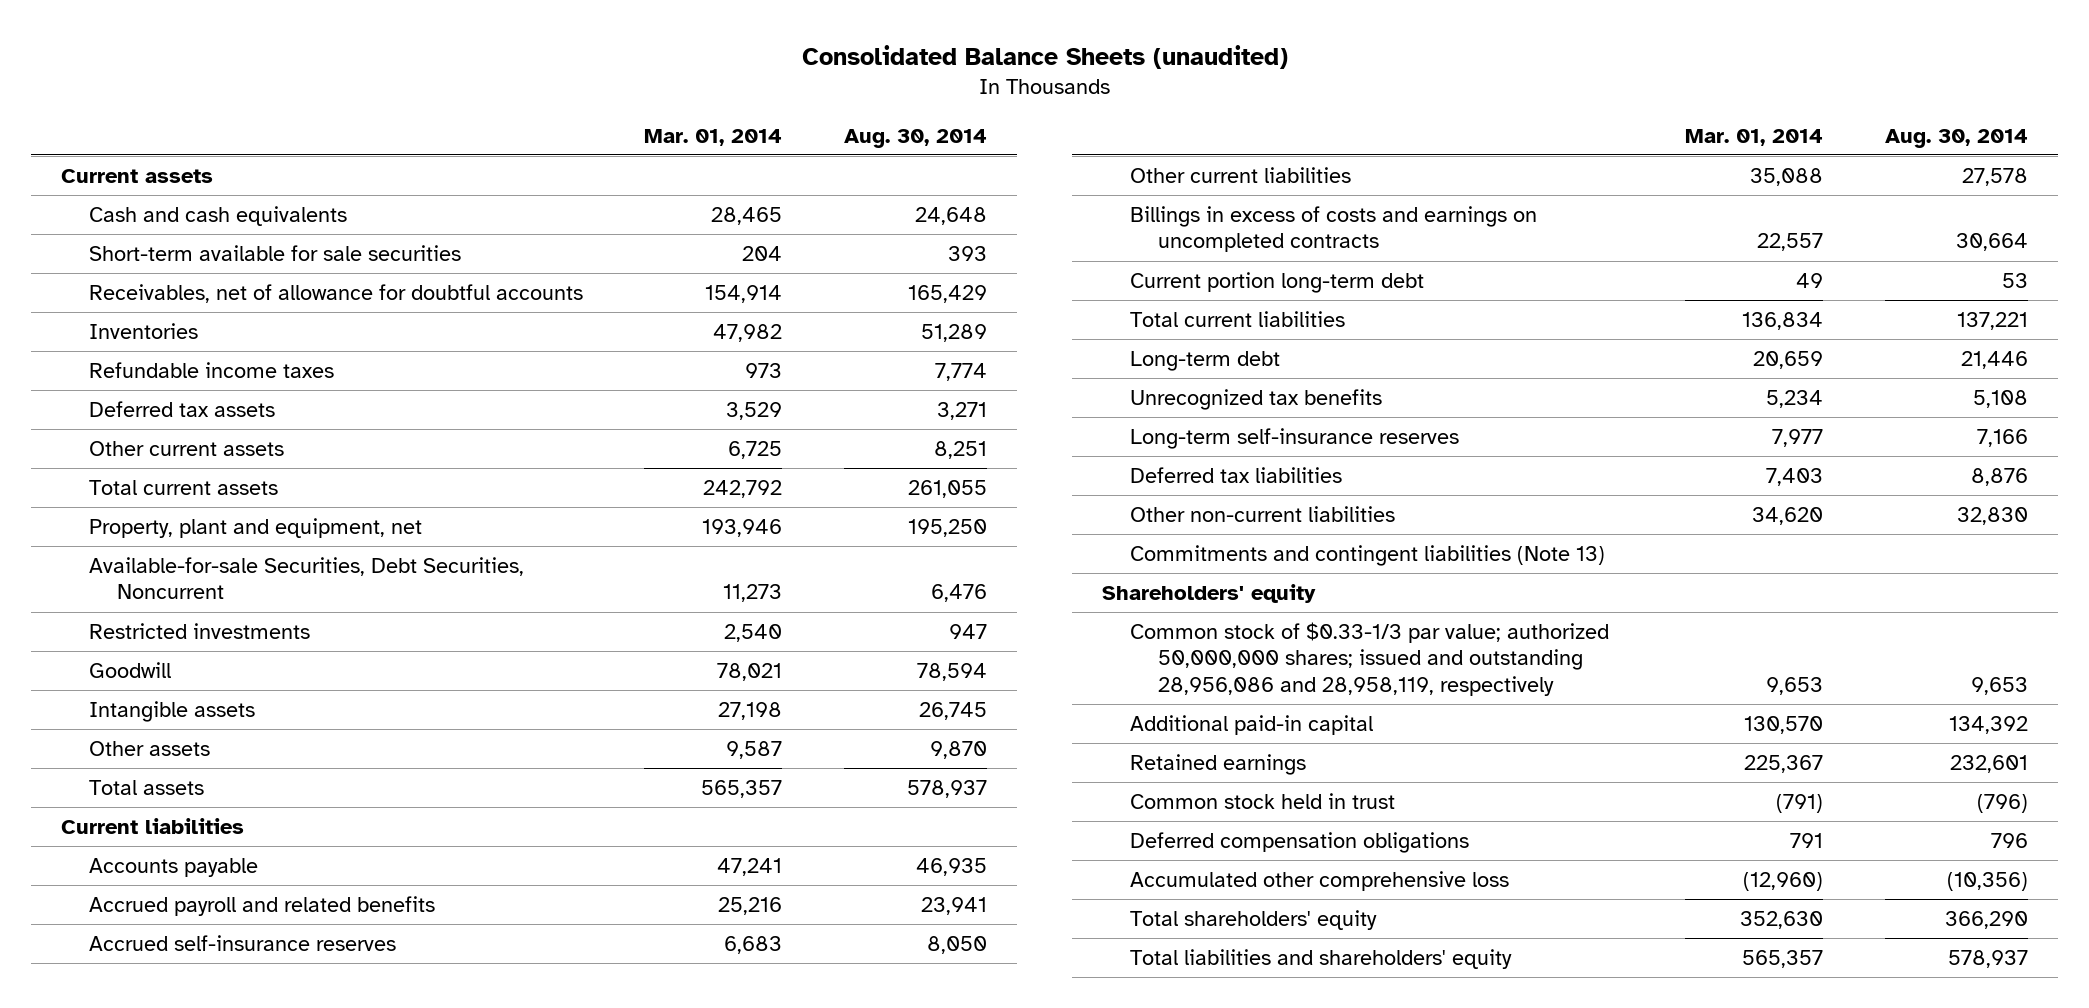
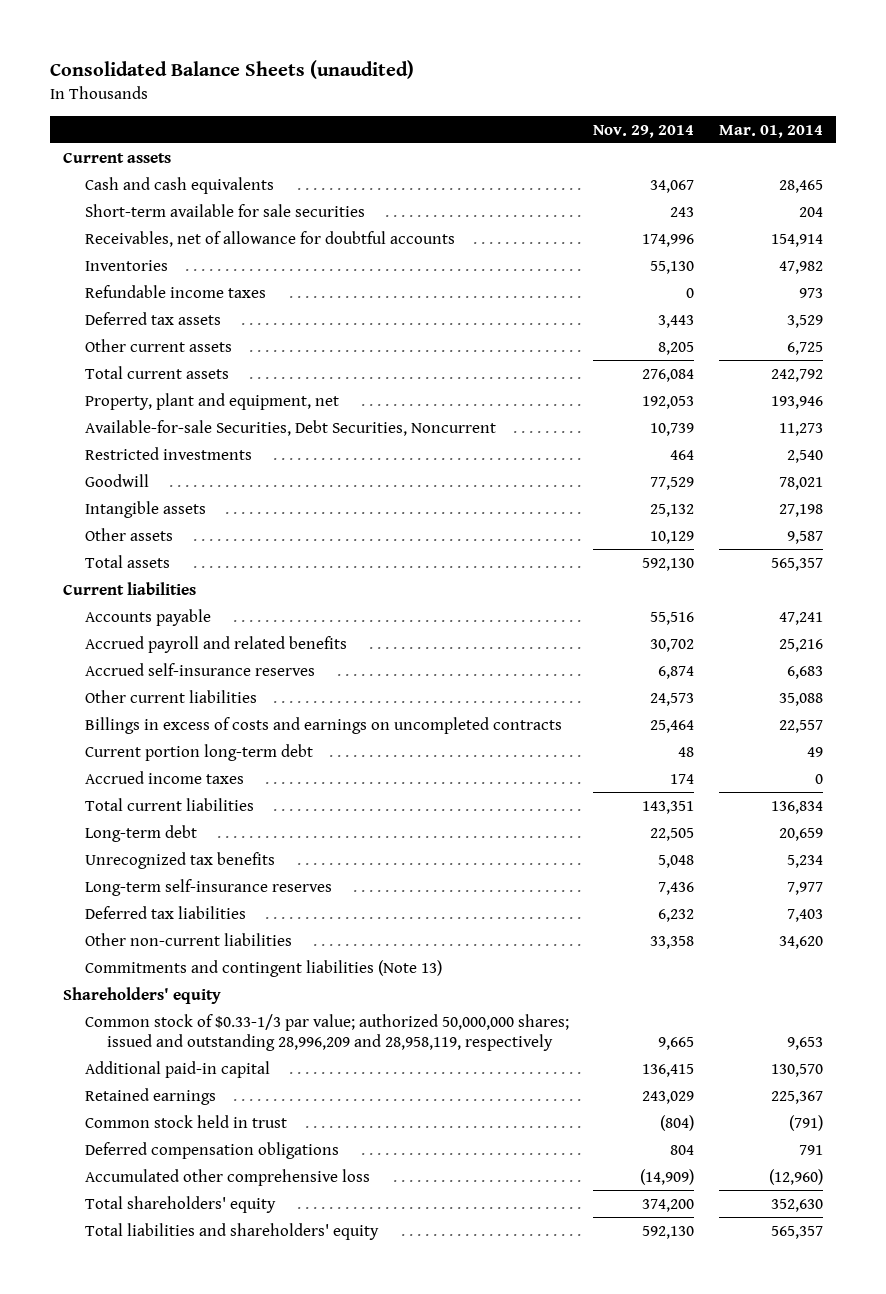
[843,128,987,148] Aug. 30, 2014 -> none
none -> [593,124,695,138] Nov. 29, 2014
none -> [84,770,244,784] Accrued income taxes
[1130,622,1610,696] Common stock of $0.33-1/3 par value; authorized 50,000,000 shares; issued and outstanding 28,956,086 and 28,958,119, respectively -> [84,1013,569,1052] Common stock of $0.33-1/3 par value; authorized 50,000,000 shares; issued and outstanding 28,996,209 and 28,958,119, respectively

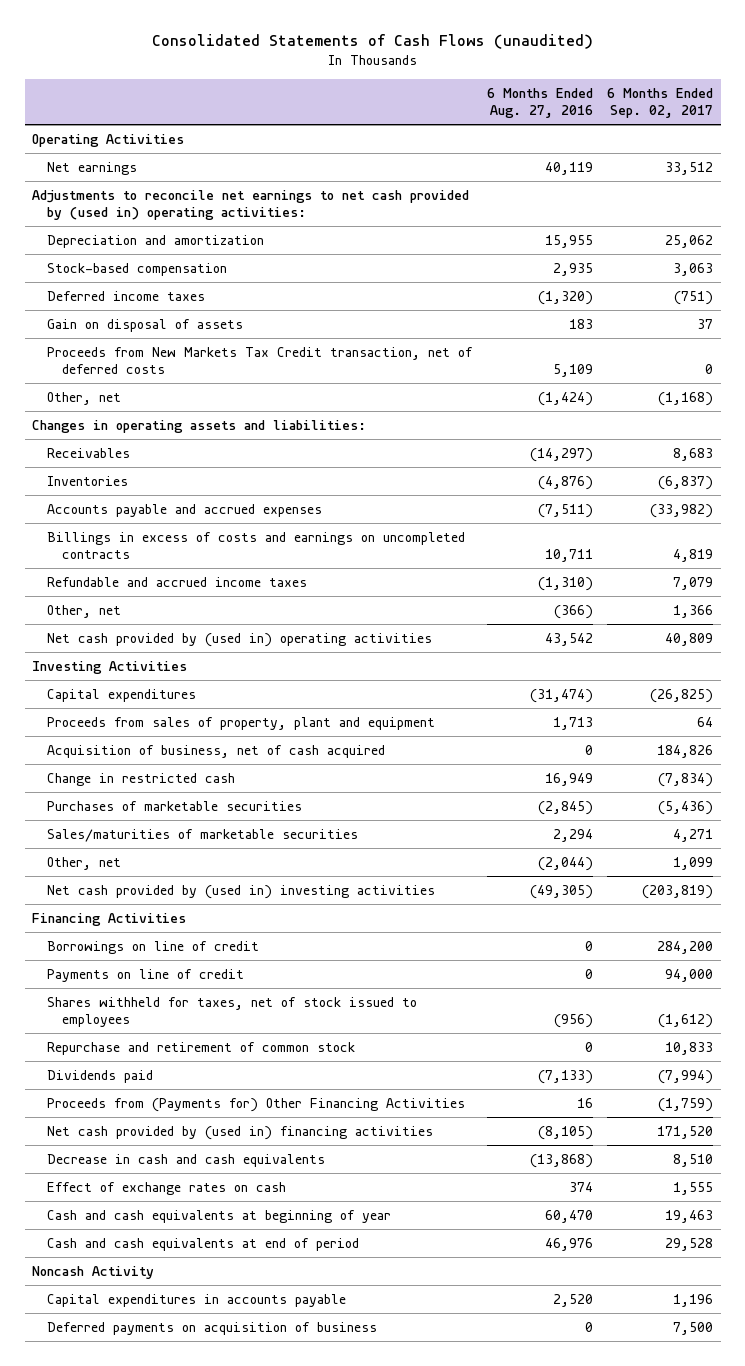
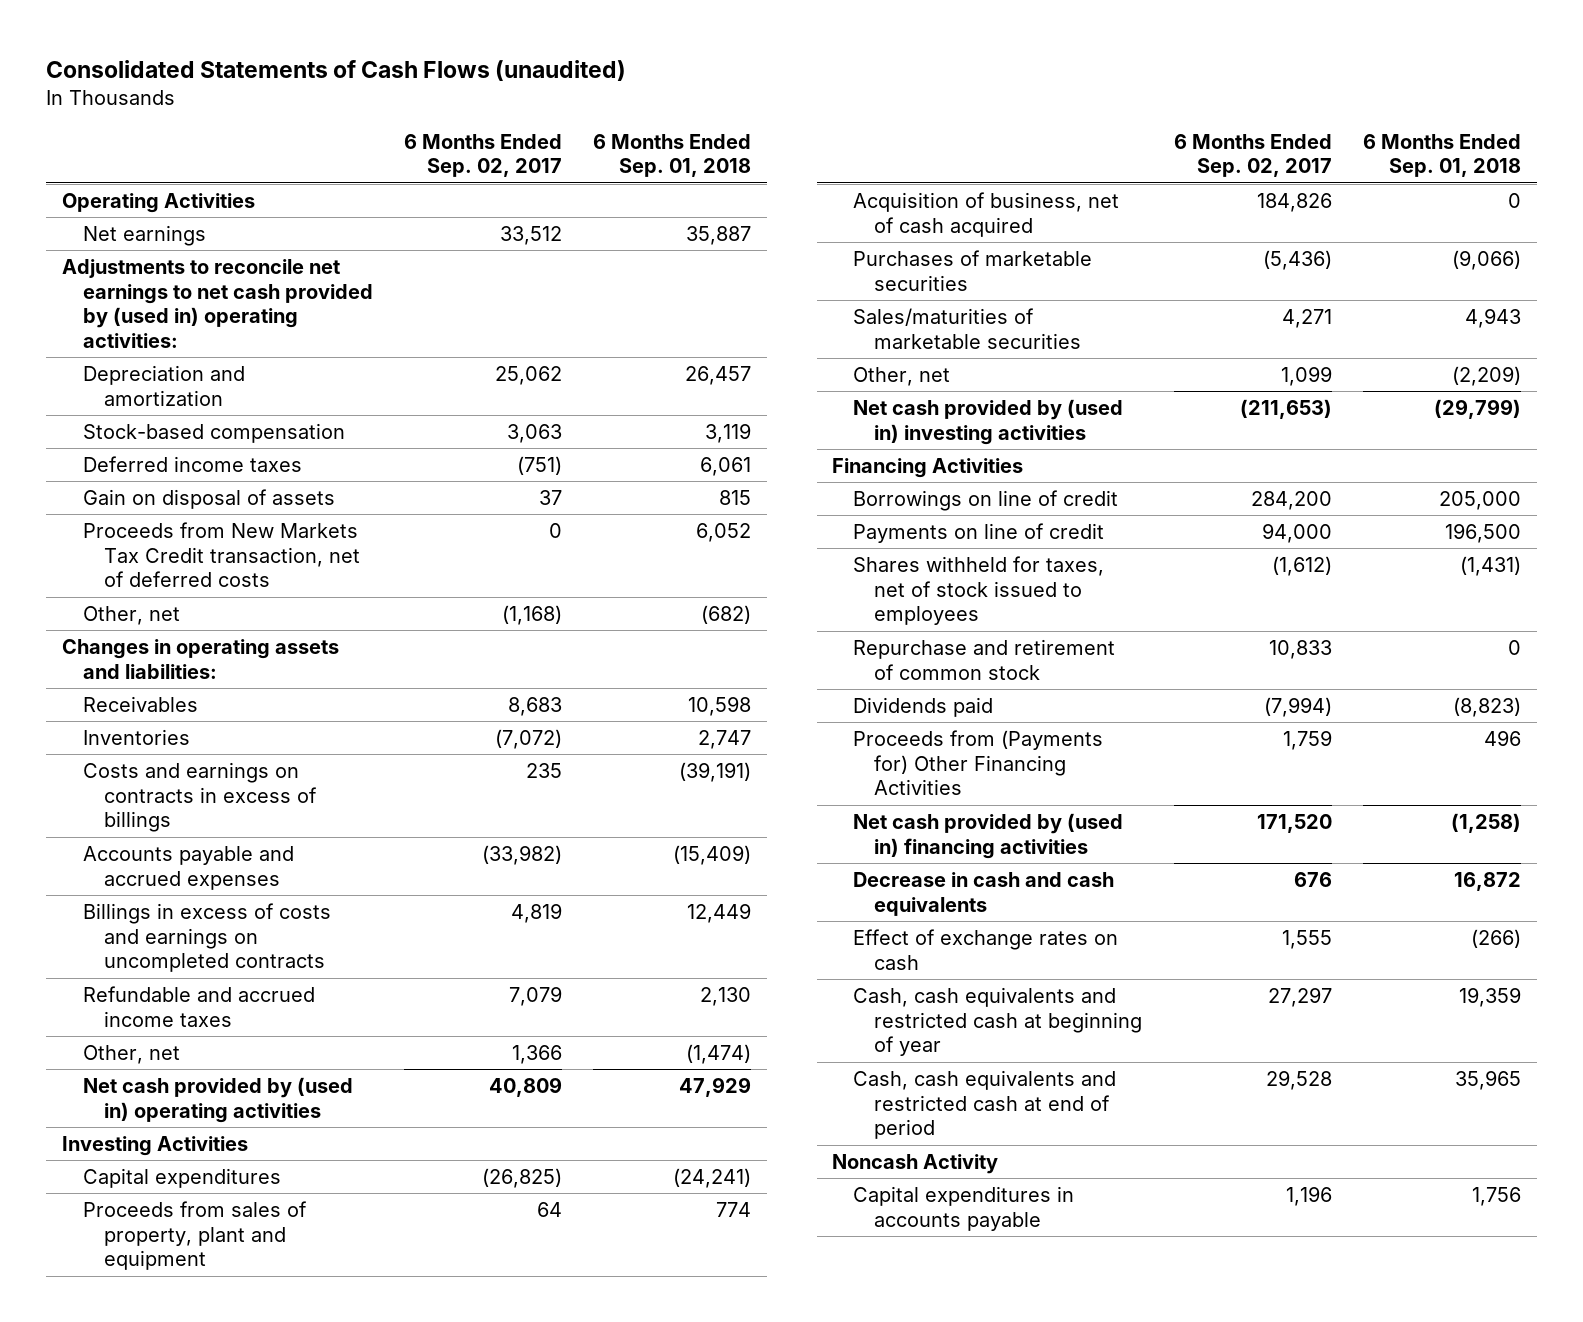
[486,88,593,119] 6 Months Ended Aug. 27, 2016 -> none
none -> [593,133,752,178] 6 Months Ended Sep. 01, 2018
[658,475,714,490] (6,837) -> [494,729,562,750] (7,072)
none -> [82,762,317,833] Costs and earnings on contracts in excess of billings
[47,772,236,786] Change in restricted cash -> none
[642,884,714,899] (203,819) -> [1240,399,1333,420] (211,653)
[658,1097,714,1112] (1,759) -> [1283,730,1333,751] 1,759
[673,1153,714,1167] 8,510 -> [1294,872,1333,888] 676
[47,1209,392,1223] Cash and cash equivalents at beginning of year -> [853,987,1143,1057] Cash, cash equivalents and restricted cash at beginning of year
[665,1209,714,1223] 19,463 -> [1268,987,1333,1008] 27,297
[47,1237,360,1251] Cash and cash equivalents at end of period -> [853,1070,1117,1140] Cash, cash equivalents and restricted cash at end of period
[47,1321,378,1335] Deferred payments on acquisition of business -> none

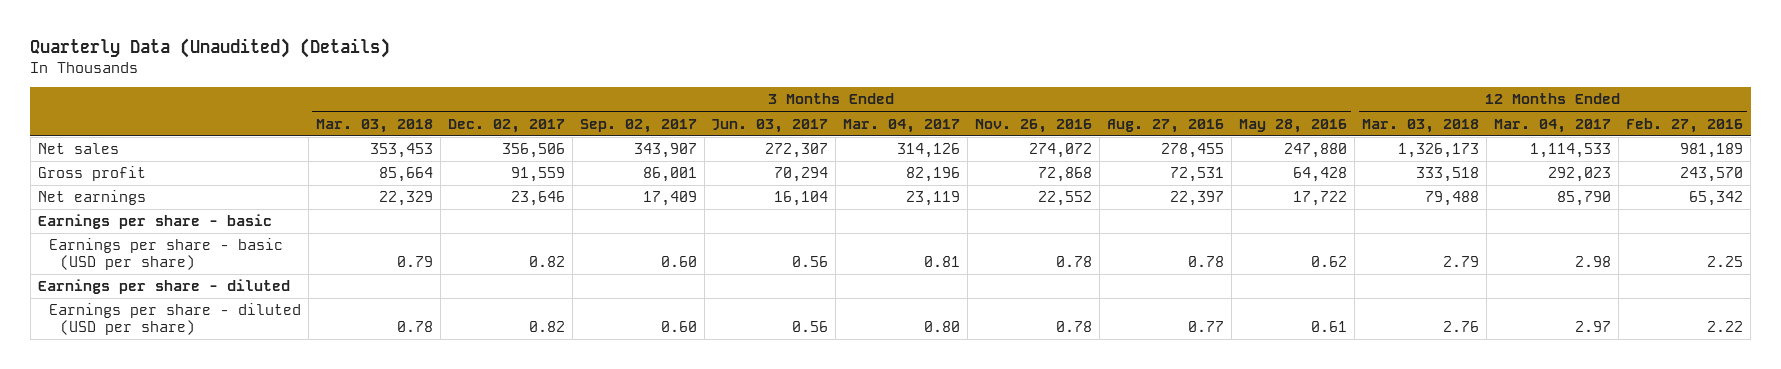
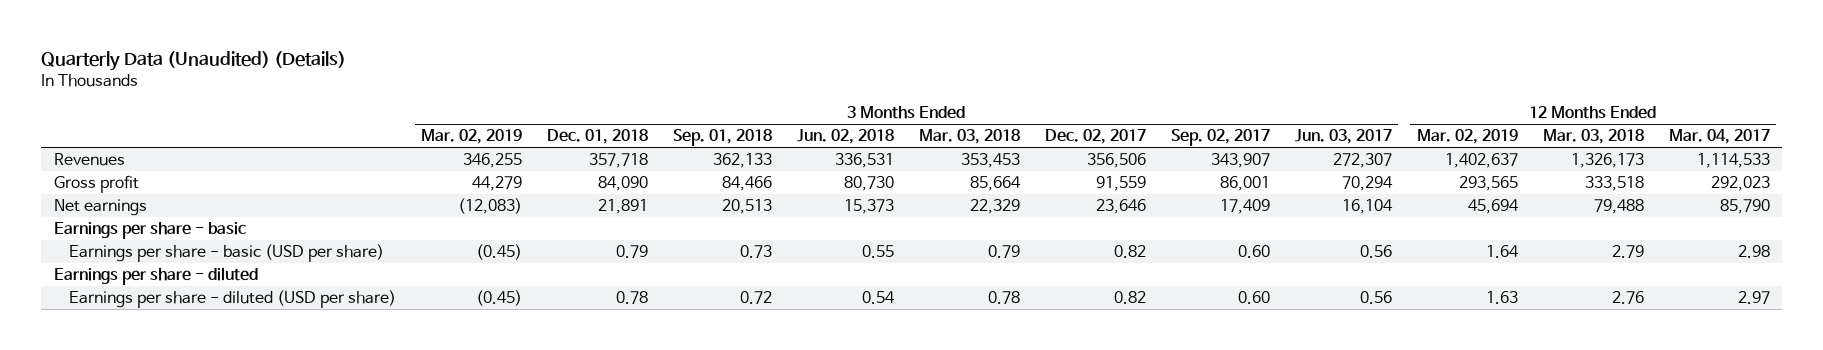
[843,118,961,133] Mar. 04, 2017 -> none
[975,118,1093,133] Nov. 26, 2016 -> none
[1107,118,1225,133] Aug. 27, 2016 -> none
[1239,118,1348,133] May 28, 2016 -> none
[1626,117,1744,133] Feb. 27, 2016 -> none
none -> [420,129,522,145] Mar. 02, 2019
none -> [546,129,648,145] Dec. 01, 2018
none -> [672,129,772,147] Sep. 01, 2018
none -> [796,129,894,145] Jun. 02, 2018
none -> [1416,129,1518,145] Mar. 02, 2019
[37,143,119,155] Net sales -> [53,153,125,167] Revenues

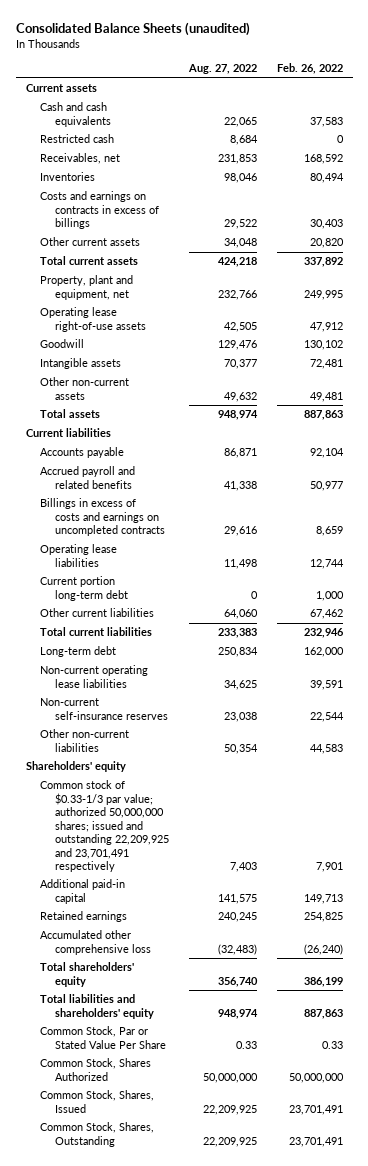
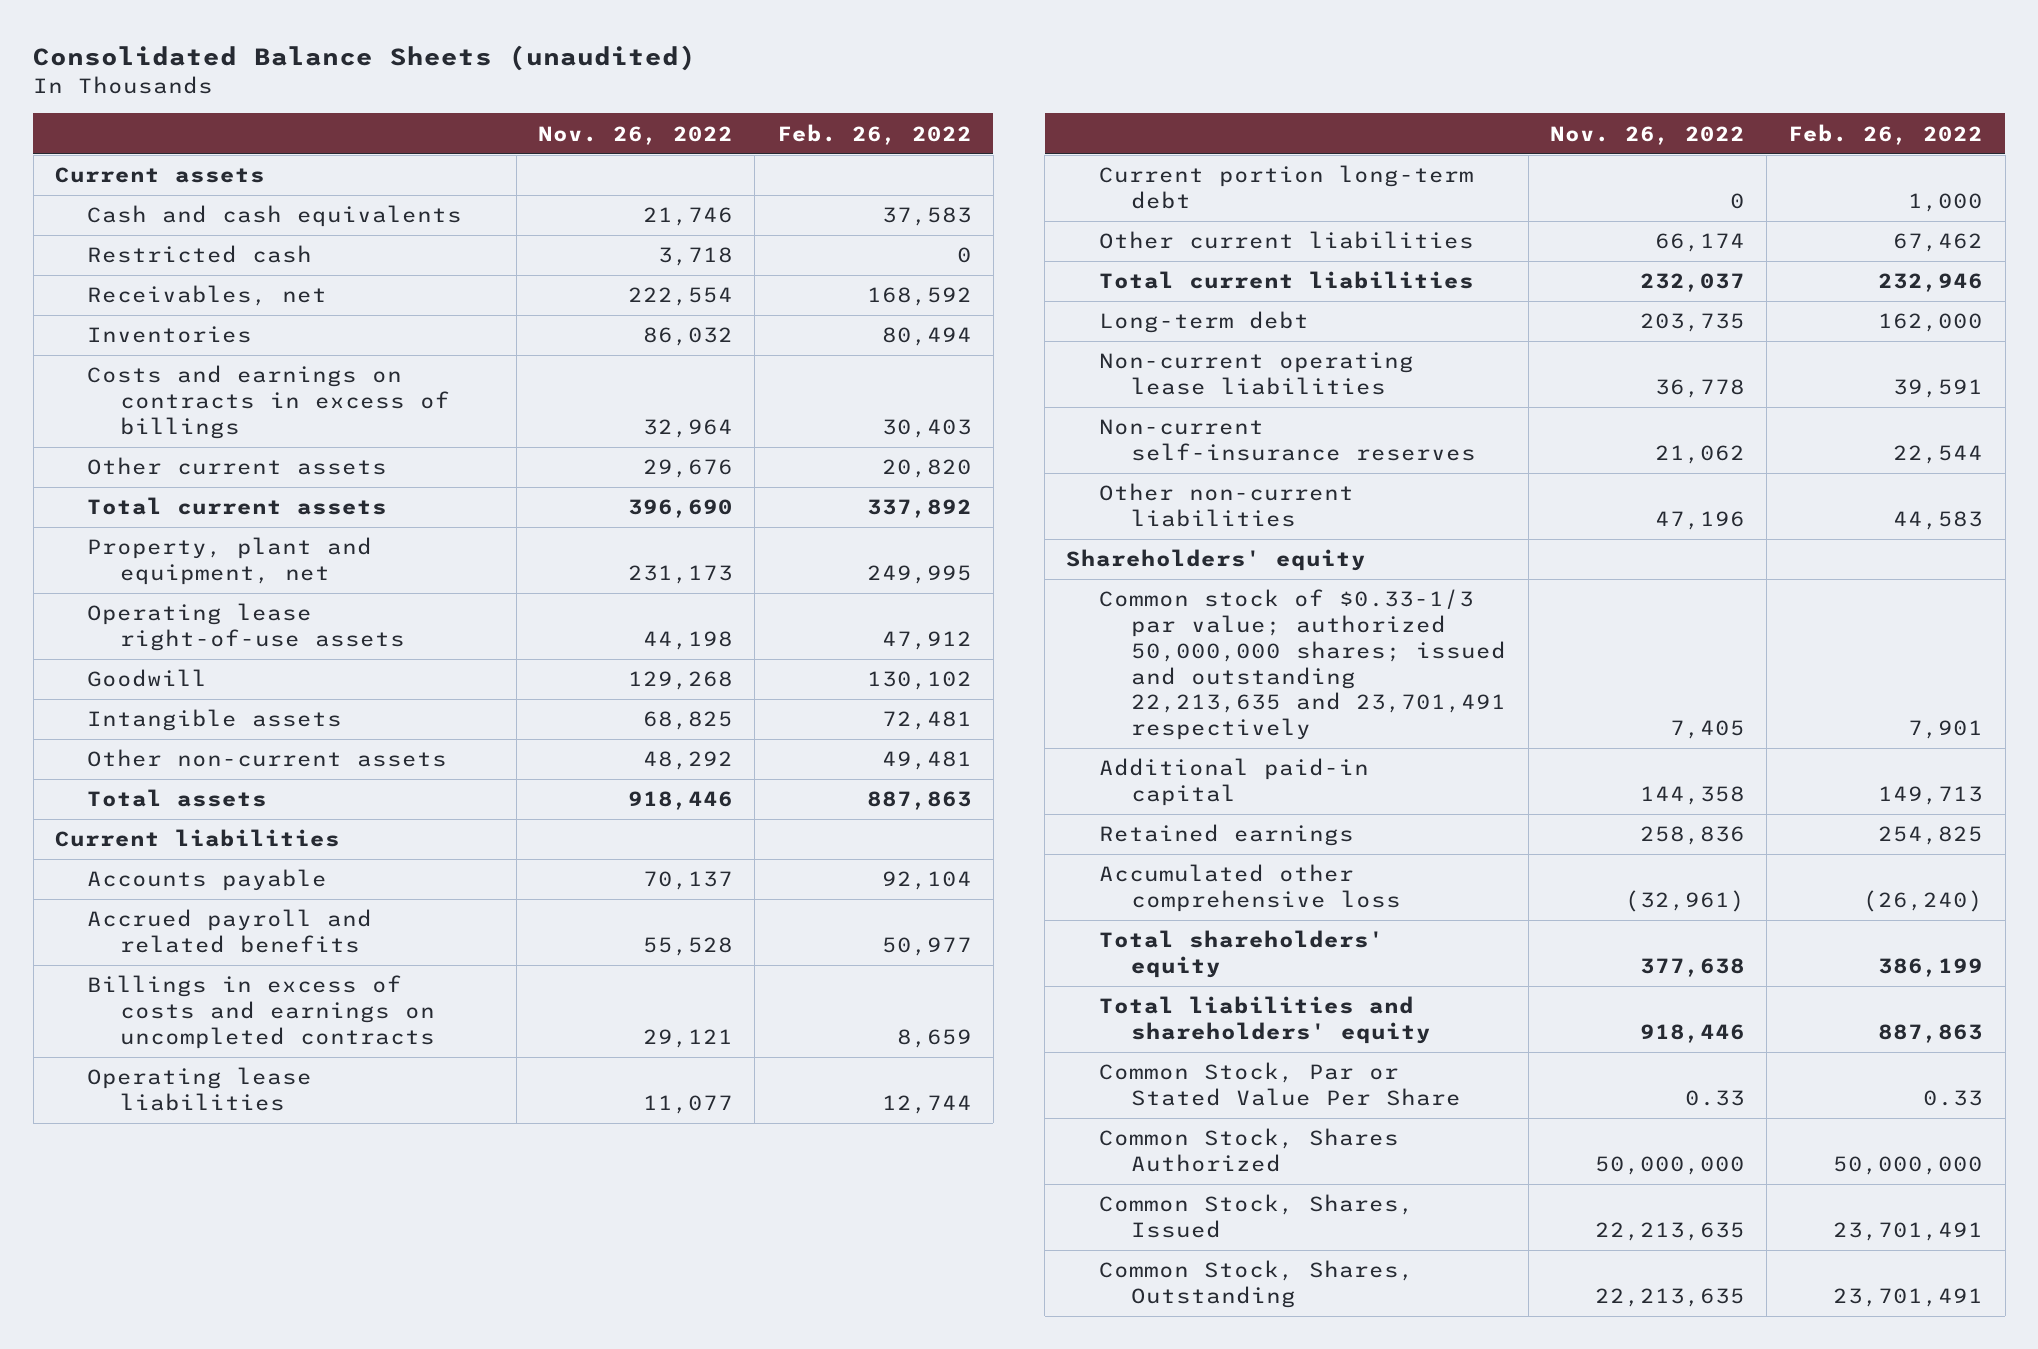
[187,64,257,75] Aug. 27, 2022 -> none
none -> [538,125,734,145] Nov. 26, 2022
[40,780,169,873] Common stock of $0.33-1/3 par value; authorized 50,000,000 shares; issued and outstanding 22,209,925 and 23,701,491 respectively -> [1098,589,1507,741] Common stock of $0.33-1/3 par value; authorized 50,000,000 shares; issued and outstanding 22,213,635 and 23,701,491 respectively

